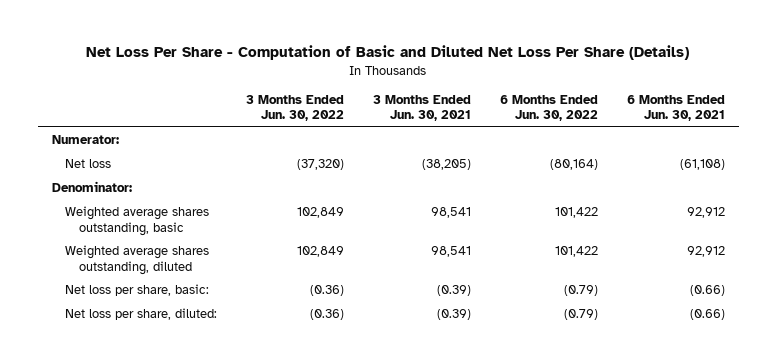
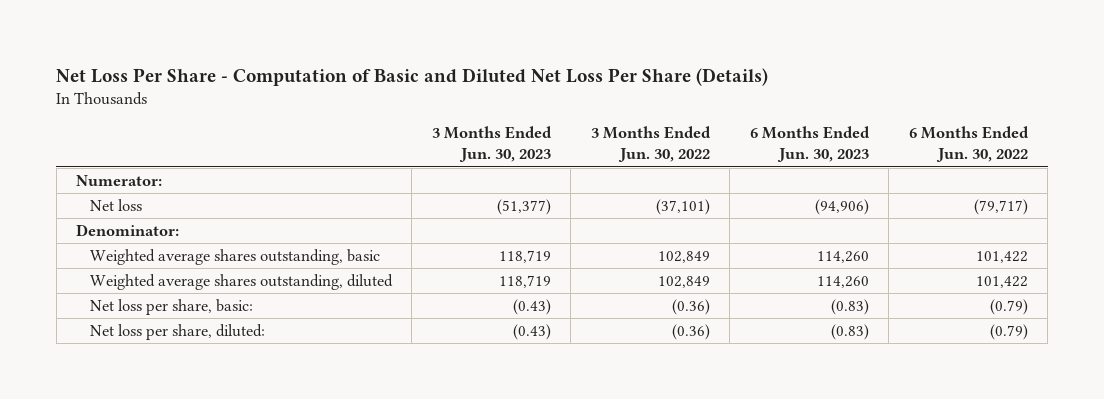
[373,94,472,121] 3 Months Ended Jun. 30, 2021 -> none
[626,94,725,121] 6 Months Ended Jun. 30, 2021 -> none
none -> [431,126,552,163] 3 Months Ended Jun. 30, 2023
none -> [749,126,870,163] 6 Months Ended Jun. 30, 2023
[297,159,345,171] (37,320) -> [655,198,710,215] (37,101)
[549,159,598,171] (80,164) -> [973,198,1028,215] (79,717)

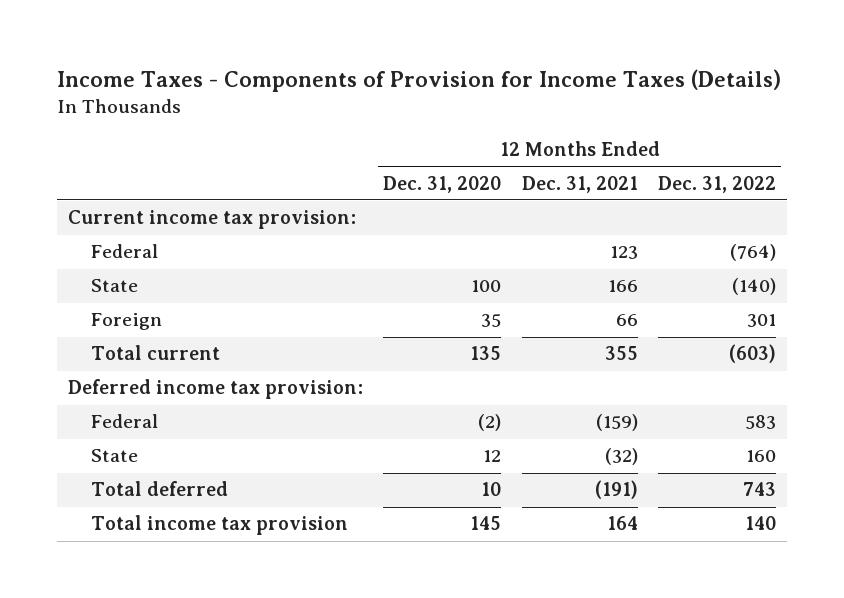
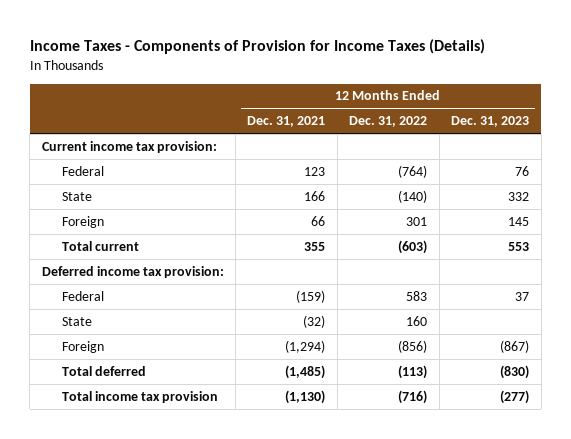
[383,175,502,193] Dec. 31, 2020 -> none
none -> [451,116,530,128] Dec. 31, 2023
none -> [61,340,104,353] Foreign
[594,480,638,500] (191) -> [285,364,326,379] (1,485)
[743,482,777,497] 743 -> [398,364,428,379] (113)
[606,516,638,531] 164 -> [285,389,326,404] (1,130)
[745,516,777,531] 140 -> [398,389,428,404] (716)

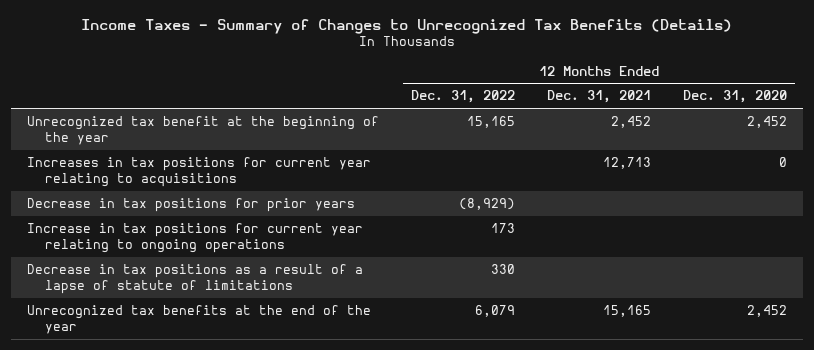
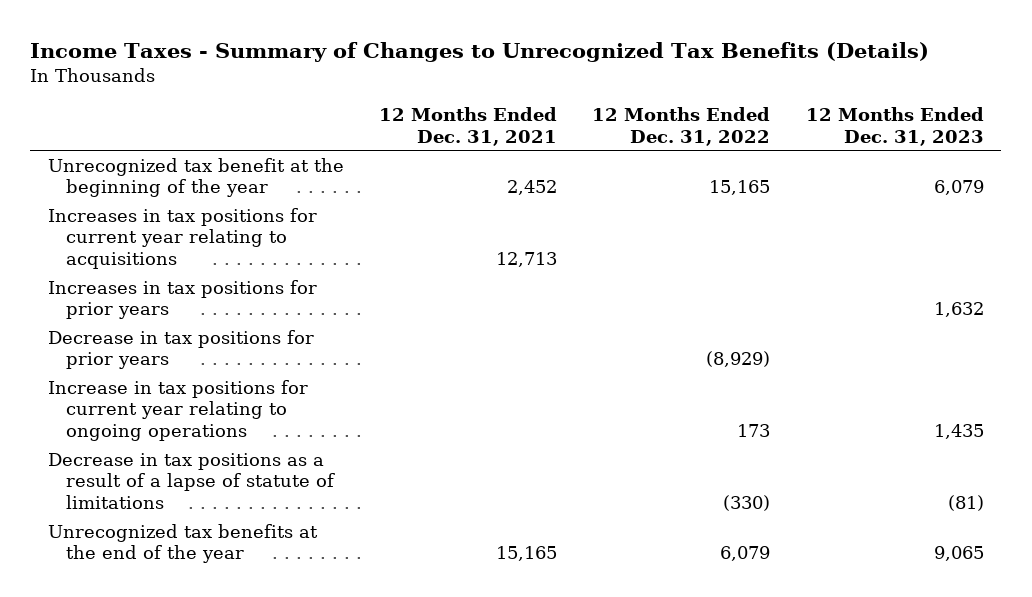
[683,90,788,104] Dec. 31, 2020 -> none
none -> [805,107,984,146] 12 Months Ended Dec. 31, 2023
none -> [48,279,318,320] Increases in tax positions for prior years
[490,264,515,275] 330 -> [723,494,771,511] (330)

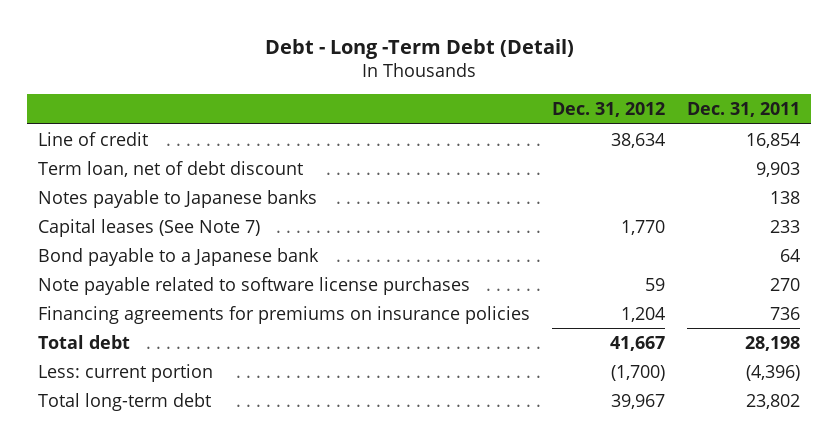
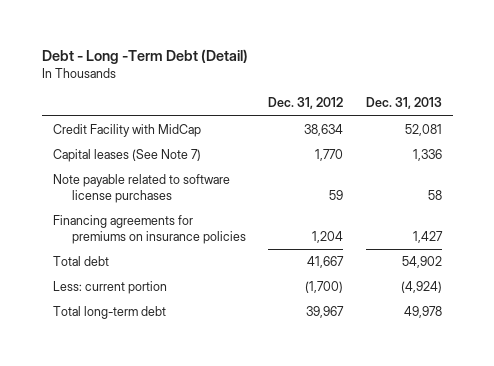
[686,102,800,118] Dec. 31, 2011 -> none
none -> [365,97,442,110] Dec. 31, 2013
[37,160,303,177] Term loan, net of debt discount -> none
[37,189,317,208] Notes payable to Japanese banks -> none
[37,131,148,146] Line of credit -> [52,124,201,138] Credit Facility with MidCap
[37,247,319,266] Bond payable to a Japanese bank -> none

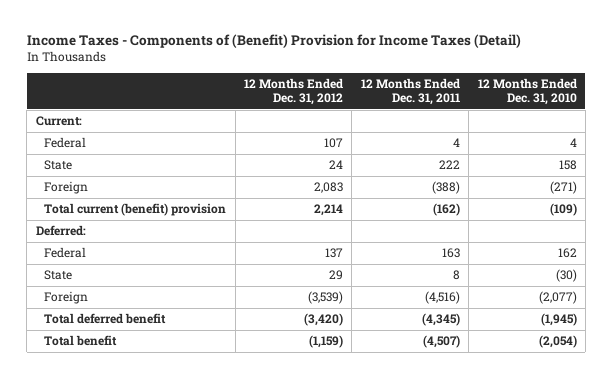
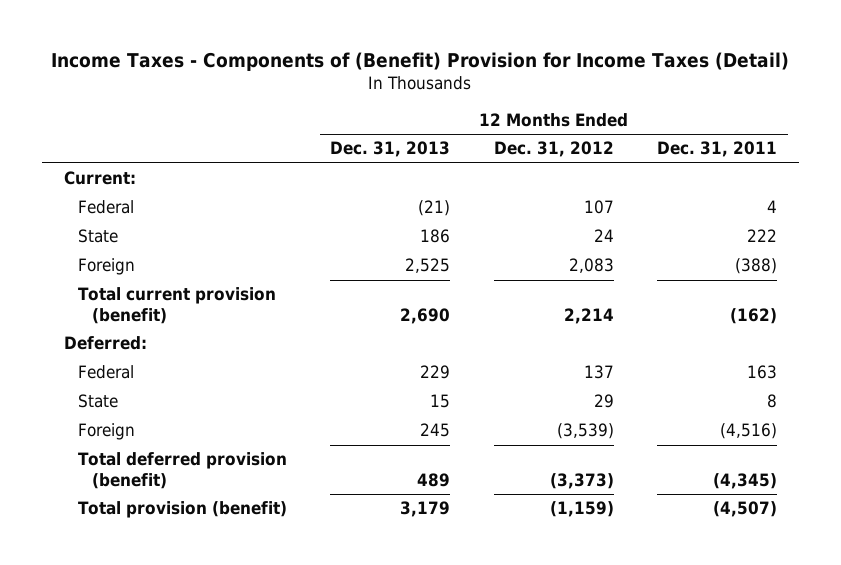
[477,77,577,106] 12 Months Ended Dec. 31, 2010 -> none
none -> [330,141,451,158] Dec. 31, 2013
[44,203,227,217] Total current (benefit) provision -> [77,287,276,325] Total current provision (benefit)
[44,313,167,325] Total deferred benefit -> [77,452,287,490] Total deferred provision (benefit)
[304,313,344,327] (3,420) -> [549,473,614,490] (3,373)
[44,335,118,347] Total benefit -> [77,501,287,519] Total provision (benefit)

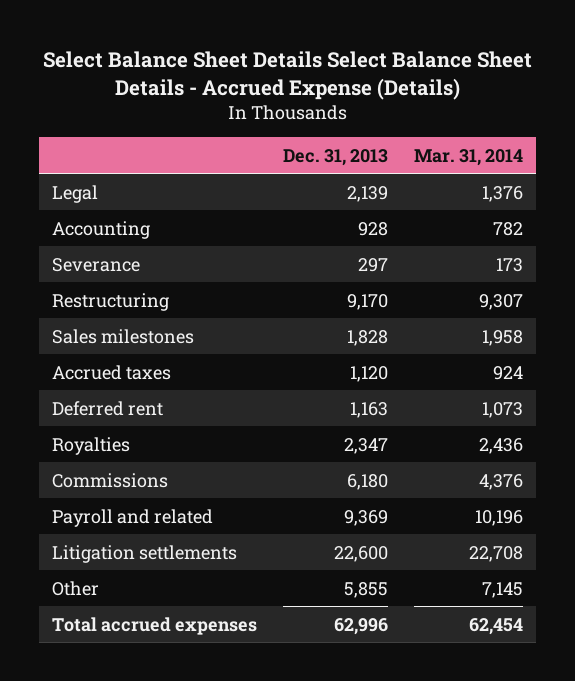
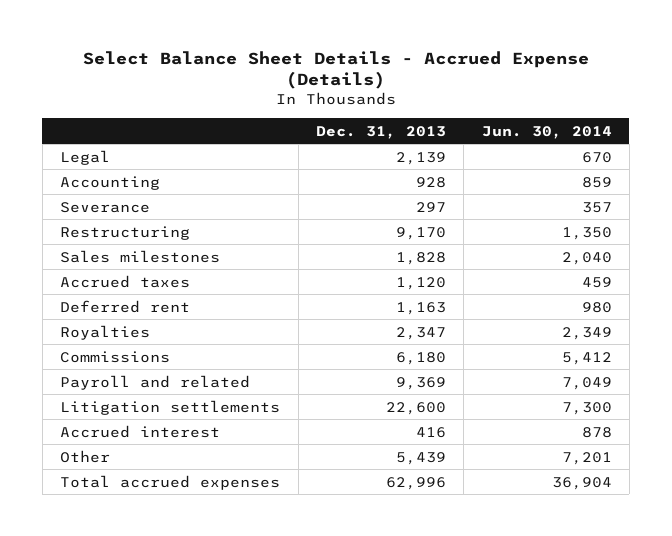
[42,51,532,100] Select Balance Sheet Details Select Balance Sheet Details - Accrued Expense (Details) -> [82,50,589,90] Select Balance Sheet Details - Accrued Expense (Details)
[414,148,524,166] Mar. 31, 2014 -> none
none -> [481,125,612,139] Jun. 30, 2014
none -> [60,424,221,438] Accrued interest
[344,581,389,598] 5,855 -> [395,451,446,465] 5,439

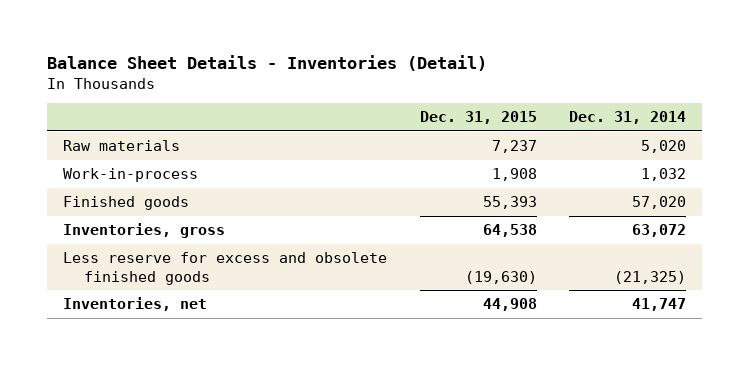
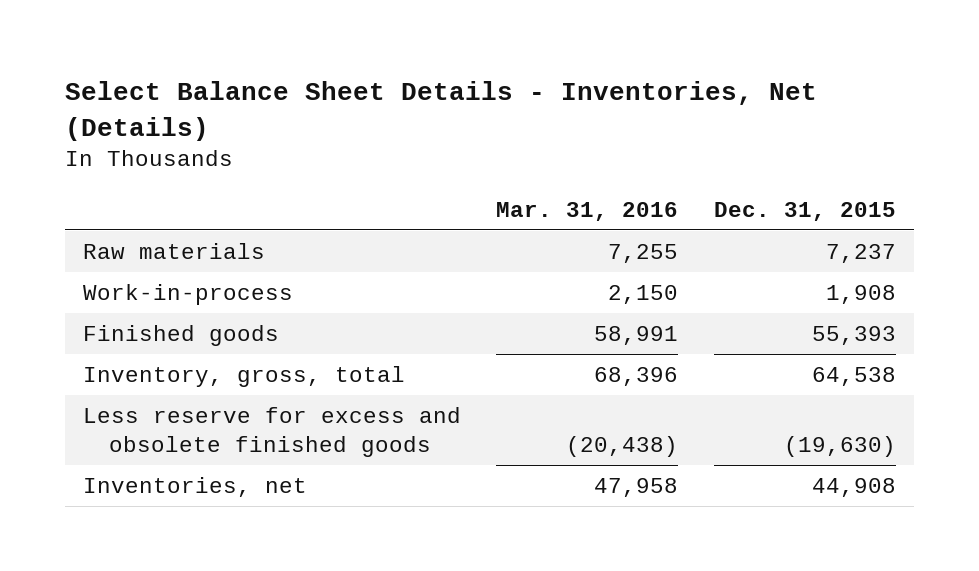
[47,55,488,72] Balance Sheet Details - Inventories (Detail) -> [65,81,818,141] Select Balance Sheet Details - Inventories, Net (Details)
[568,111,686,125] Dec. 31, 2014 -> none
none -> [496,201,679,221] Mar. 31, 2016
[63,223,226,239] Inventories, gross -> [82,365,405,387] Inventory, gross, total

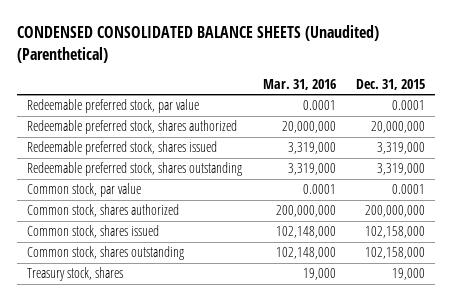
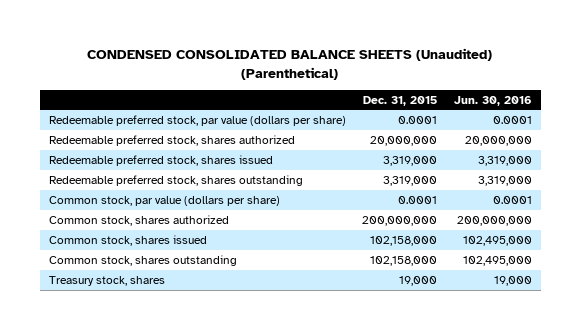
[262,78,336,90] Mar. 31, 2016 -> none
none -> [454,95,533,106] Jun. 30, 2016
[27,99,200,114] Redeemable preferred stock, par value -> [48,114,346,126] Redeemable preferred stock, par value (dollars per share)
[27,183,142,198] Common stock, par value -> [48,195,280,206] Common stock, par value (dollars per share)

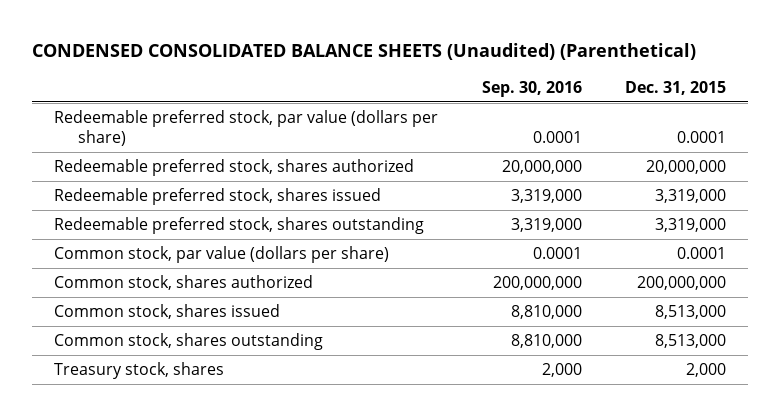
[454,95,533,106] Jun. 30, 2016 -> none
none -> [481,80,582,97] Sep. 30, 2016
[370,235,438,246] 102,158,000 -> [655,305,727,320] 8,513,000
[370,255,438,266] 102,158,000 -> [655,334,727,349] 8,513,000
[399,275,438,286] 19,000 -> [686,363,727,378] 2,000

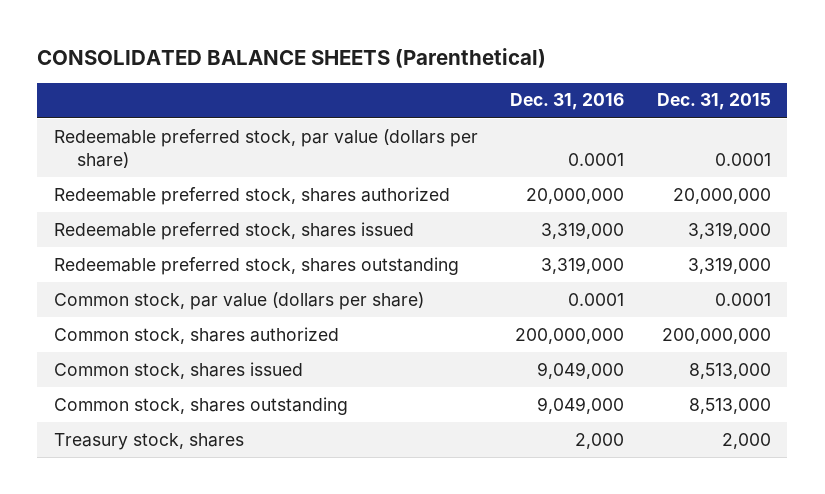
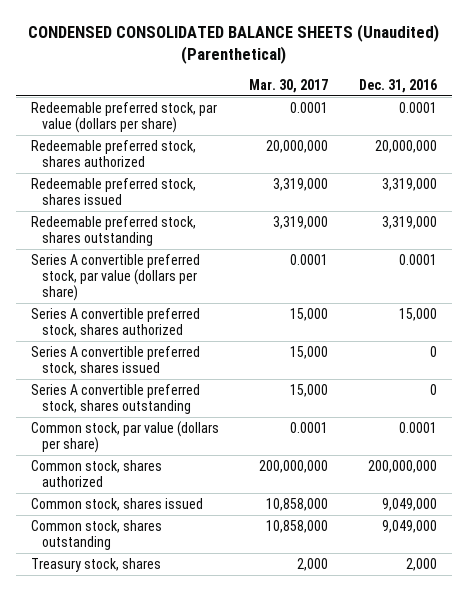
[37,47,547,68] CONSOLIDATED BALANCE SHEETS (Parenthetical) -> [27,23,439,64] CONDENSED CONSOLIDATED BALANCE SHEETS (Unaudited) (Parenthetical)
[656,93,771,111] Dec. 31, 2015 -> none
none -> [249,78,329,93] Mar. 30, 2017
none -> [30,253,200,302] Series A convertible preferred stock, par value (dollars per share)
none -> [30,307,200,338] Series A convertible preferred stock, shares authorized
none -> [30,345,200,376] Series A convertible preferred stock, shares issued
none -> [30,383,200,415] Series A convertible preferred stock, shares outstanding

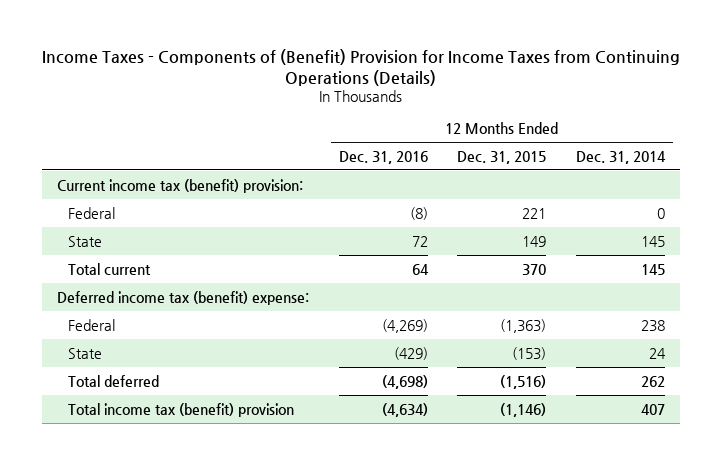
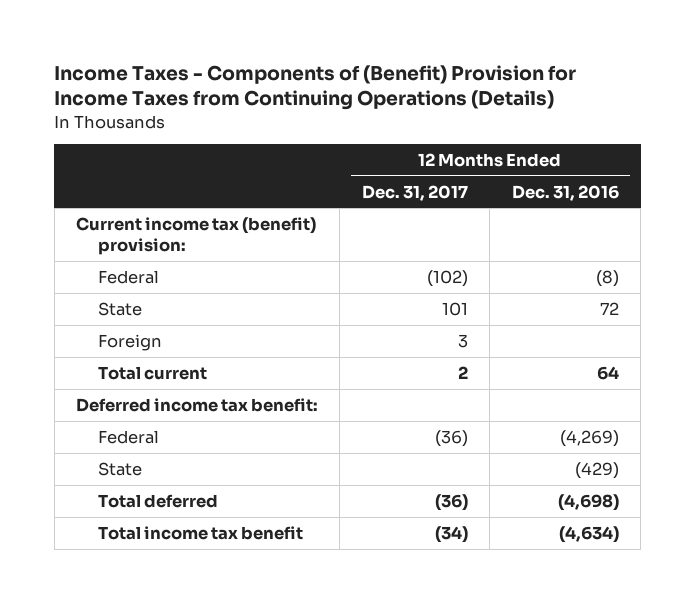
[457,150,547,164] Dec. 31, 2015 -> none
[576,150,667,164] Dec. 31, 2014 -> none
none -> [361,184,468,201] Dec. 31, 2017
none -> [97,333,162,351] Foreign
[56,290,309,305] Deferred income tax (benefit) expense: -> [75,397,318,412] Deferred income tax benefit:
[67,402,294,417] Total income tax (benefit) provision -> [97,525,303,540] Total income tax benefit

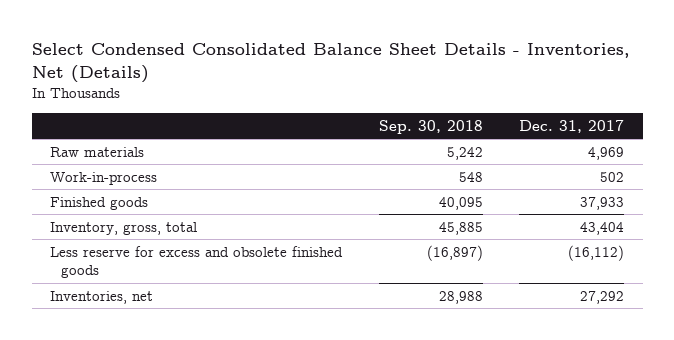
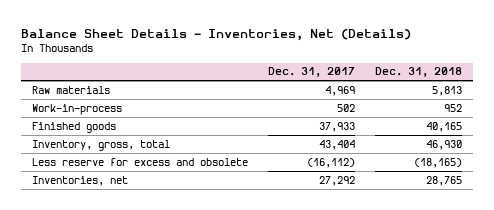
[31,42,629,83] Select Condensed Consolidated Balance Sheet Details - Inventories, Net (Details) -> [21,28,412,41] Balance Sheet Details - Inventories, Net (Details)
[378,119,483,134] Sep. 30, 2018 -> none
none -> [375,67,463,78] Dec. 31, 2018
[50,245,344,279] Less reserve for excess and obsolete finished goods -> [31,157,248,166] Less reserve for excess and obsolete

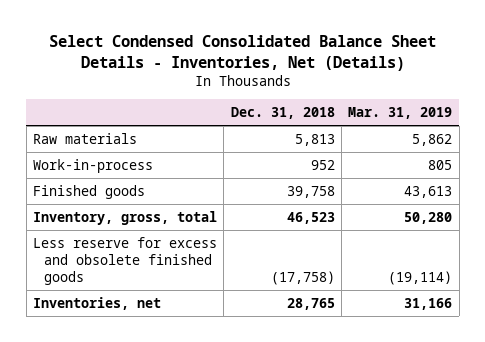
[21,28,412,41] Balance Sheet Details - Inventories, Net (Details) -> [48,35,436,71] Select Condensed Consolidated Balance Sheet Details - Inventories, Net (Details)
[268,67,356,78] Dec. 31, 2017 -> none
none -> [348,107,453,120] Mar. 31, 2019
[426,121,463,132] 40,165 -> [286,185,335,198] 39,758
[426,139,463,150] 46,930 -> [286,211,335,224] 46,523
[31,157,248,166] Less reserve for excess and obsolete -> [33,236,218,285] Less reserve for excess and obsolete finished goods
[414,157,463,168] (18,165) -> [270,270,335,285] (17,758)

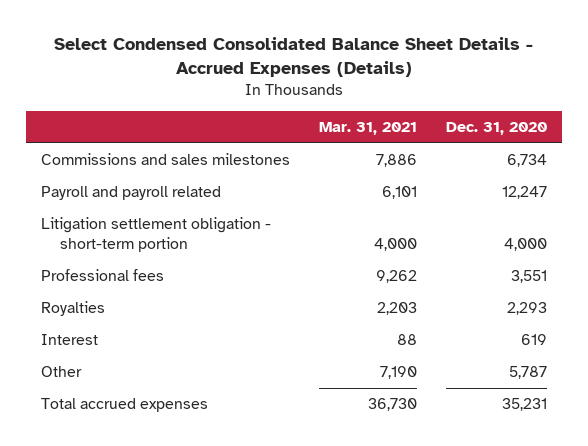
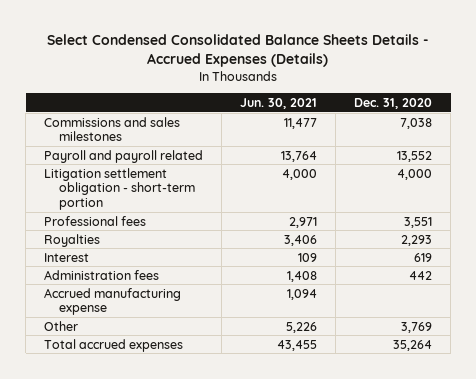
[54,37,534,78] Select Condensed Consolidated Balance Sheet Details - Accrued Expenses (Details) -> [47,34,430,68] Select Condensed Consolidated Balance Sheets Details - Accrued Expenses (Details)
[319,121,418,135] Mar. 31, 2021 -> none
none -> [240,97,318,109] Jun. 30, 2021
[507,154,548,168] 6,734 -> [400,117,433,129] 7,038
[502,186,548,200] 12,247 -> [397,150,433,162] 13,552
none -> [44,269,160,280] Administration fees
none -> [44,287,182,316] Accrued manufacturing expense
[509,366,548,380] 5,787 -> [401,321,433,333] 3,769
[502,398,548,412] 35,231 -> [393,339,433,351] 35,264

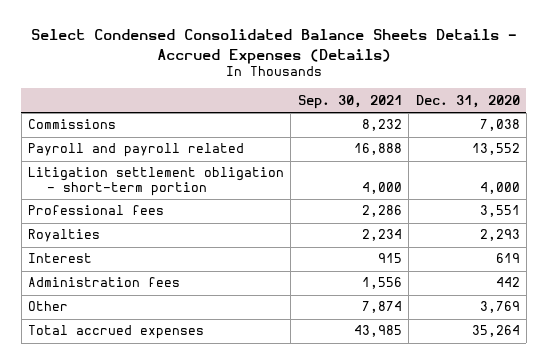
[240,97,318,109] Jun. 30, 2021 -> none
none -> [297,94,402,109] Sep. 30, 2021
[44,116,181,142] Commissions and sales milestones -> [28,119,117,130] Commissions
[44,287,182,316] Accrued manufacturing expense -> none

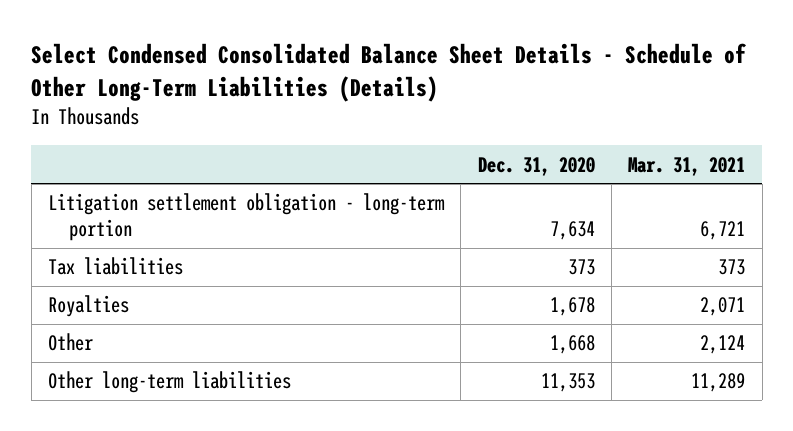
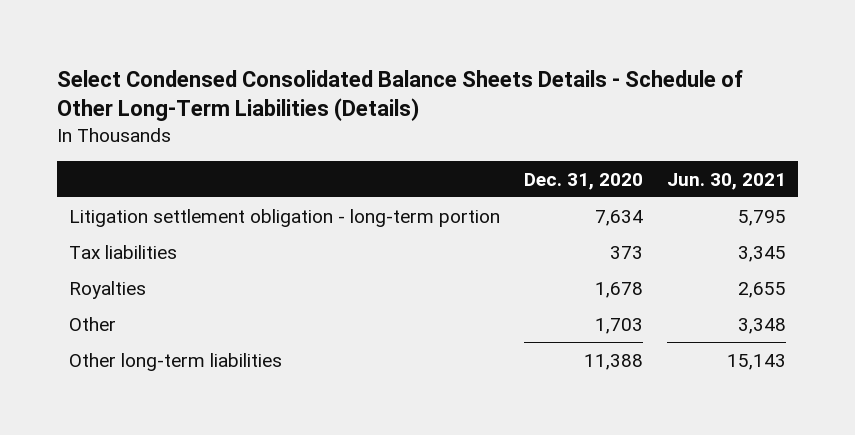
[31,43,747,102] Select Condensed Consolidated Balance Sheet Details - Schedule of Other Long-Term Liabilities (Details) -> [57,69,744,122] Select Condensed Consolidated Balance Sheets Details - Schedule of Other Long-Term Liabilities (Details)
[628,156,746,176] Mar. 31, 2021 -> none
none -> [667,172,787,190] Jun. 30, 2021
[549,335,595,355] 1,668 -> [595,317,644,334] 1,703
[540,373,595,393] 11,353 -> [584,353,644,370] 11,388

